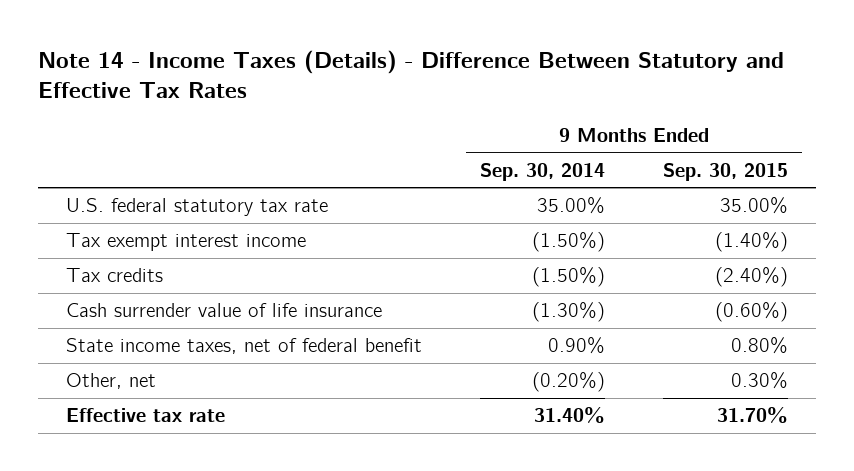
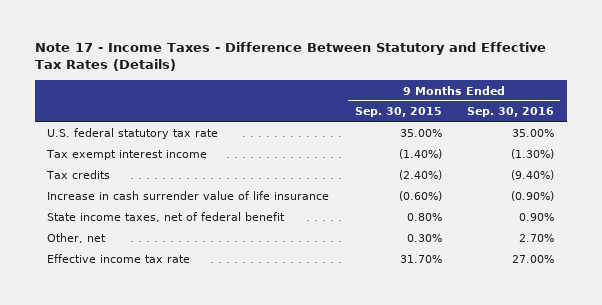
[37,49,784,99] Note 14 - Income Taxes (Details) - Difference Between Statutory and Effective Tax Rates -> [34,42,546,72] Note 17 - Income Taxes - Difference Between Statutory and Effective Tax Rates (Details)
[479,162,605,181] Sep. 30, 2014 -> none
none -> [467,107,555,118] Sep. 30, 2016
[66,303,383,318] Cash surrender value of life insurance -> [47,191,330,201] Increase in cash surrender value of life insurance
[66,408,226,423] Effective tax rate -> [47,254,191,264] Effective income tax rate

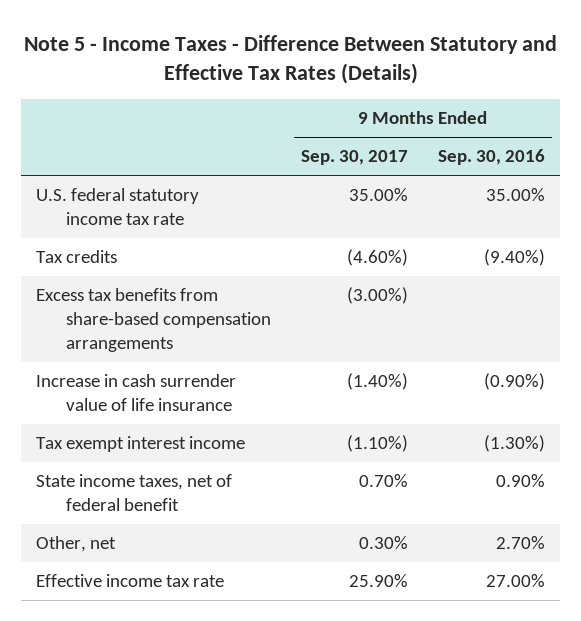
[34,42,546,72] Note 17 - Income Taxes - Difference Between Statutory and Effective Tax Rates (Details) -> [23,34,557,85] Note 5 - Income Taxes - Difference Between Statutory and Effective Tax Rates (Details)
[354,107,442,118] Sep. 30, 2015 -> none
none -> [301,150,409,166] Sep. 30, 2017
[47,128,219,140] U.S. federal statutory tax rate -> [36,188,200,225] U.S. federal statutory income tax rate
none -> [36,288,272,352] Excess tax benefits from share-based compensation arrangements
[46,150,208,161] Tax exempt interest income -> [36,436,246,453] Tax exempt interest income

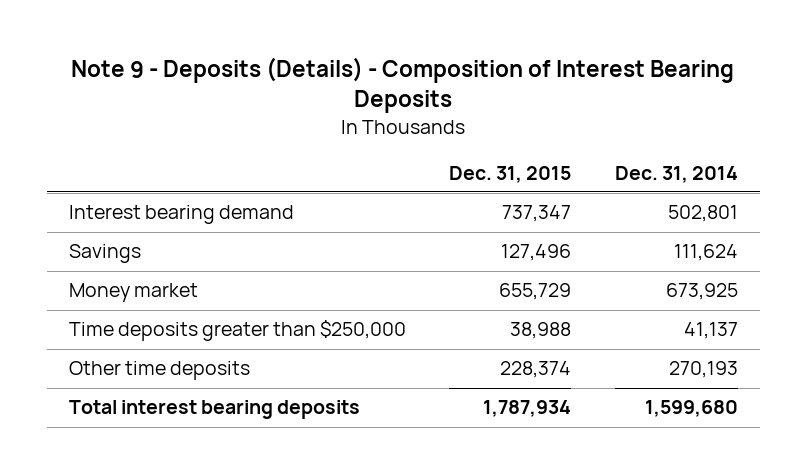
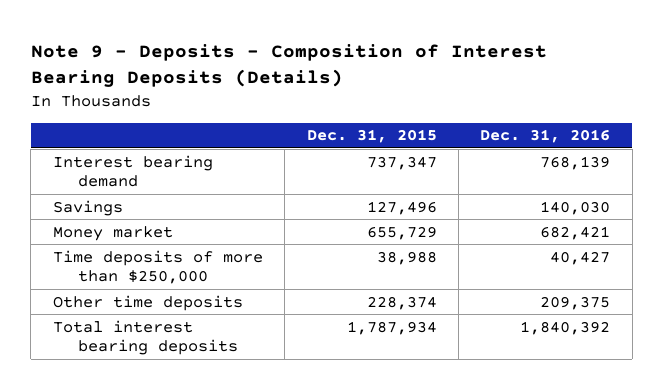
[71,57,735,114] Note 9 - Deposits (Details) - Composition of Interest Bearing Deposits -> [30,43,547,88] Note 9 - Deposits - Composition of Interest Bearing Deposits (Details)
[615,165,739,183] Dec. 31, 2014 -> none
none -> [480,129,611,144] Dec. 31, 2016
[68,320,406,342] Time deposits greater than $250,000 -> [52,249,263,285] Time deposits of more than $250,000

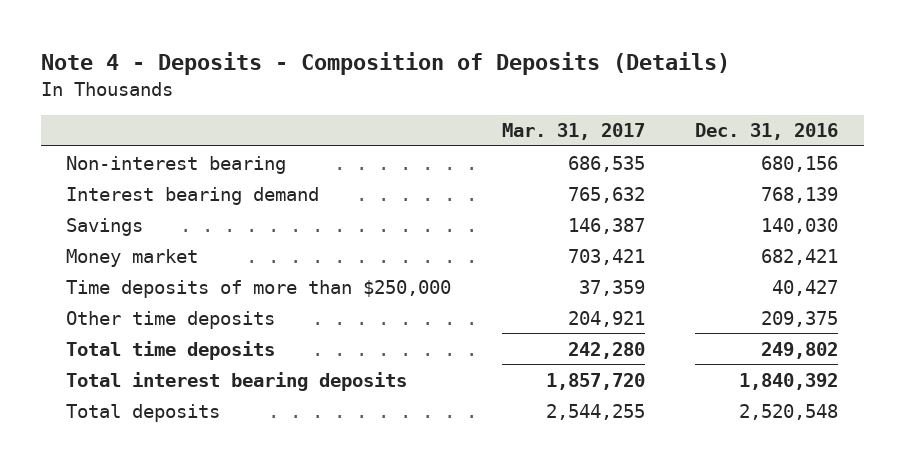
[30,43,547,88] Note 9 - Deposits - Composition of Interest Bearing Deposits (Details) -> [41,52,731,76] Note 4 - Deposits - Composition of Deposits (Details)
[306,129,437,144] Dec. 31, 2015 -> none
none -> [501,123,645,141] Mar. 31, 2017
none -> [66,155,287,174] Non-interest bearing
none -> [66,340,276,360] Total time deposits
none -> [66,403,221,422] Total deposits

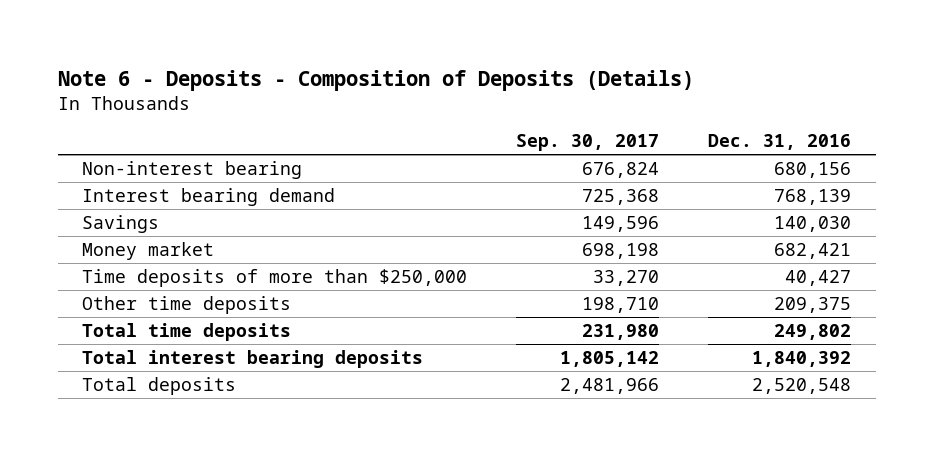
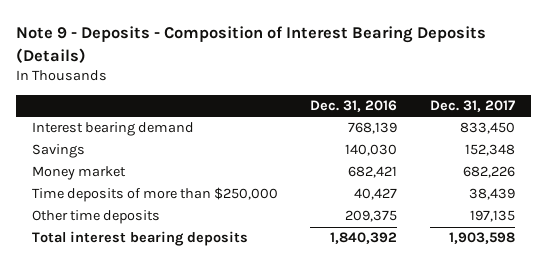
[57,69,694,91] Note 6 - Deposits - Composition of Deposits (Details) -> [15,26,486,63] Note 9 - Deposits - Composition of Interest Bearing Deposits (Details)
[516,134,660,152] Sep. 30, 2017 -> none
none -> [429,100,515,113] Dec. 31, 2017
[82,160,303,179] Non-interest bearing -> none
[82,322,292,341] Total time deposits -> none
[82,376,237,395] Total deposits -> none

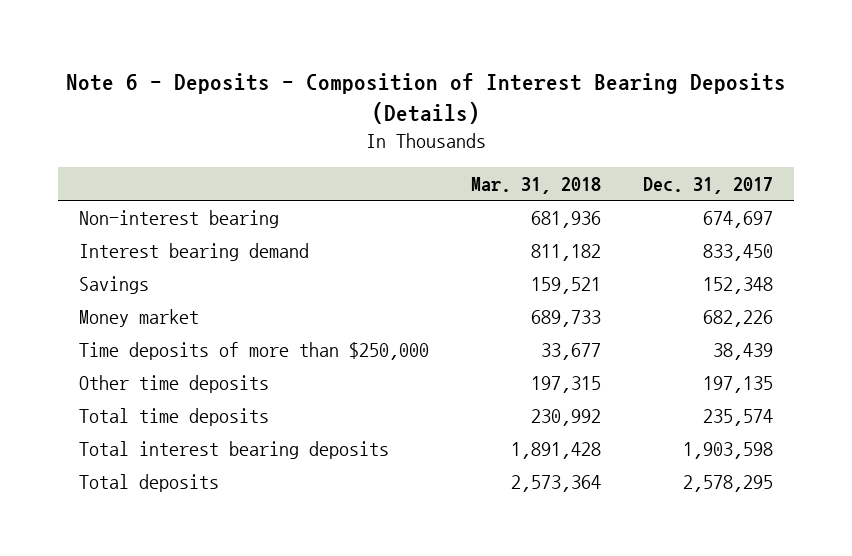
[15,26,486,63] Note 9 - Deposits - Composition of Interest Bearing Deposits (Details) -> [65,72,786,124] Note 6 - Deposits - Composition of Interest Bearing Deposits (Details)
[310,100,398,113] Dec. 31, 2016 -> none
none -> [470,176,601,194] Mar. 31, 2018
none -> [78,210,279,229] Non-interest bearing
none -> [78,408,269,427] Total time deposits
none -> [78,474,219,493] Total deposits

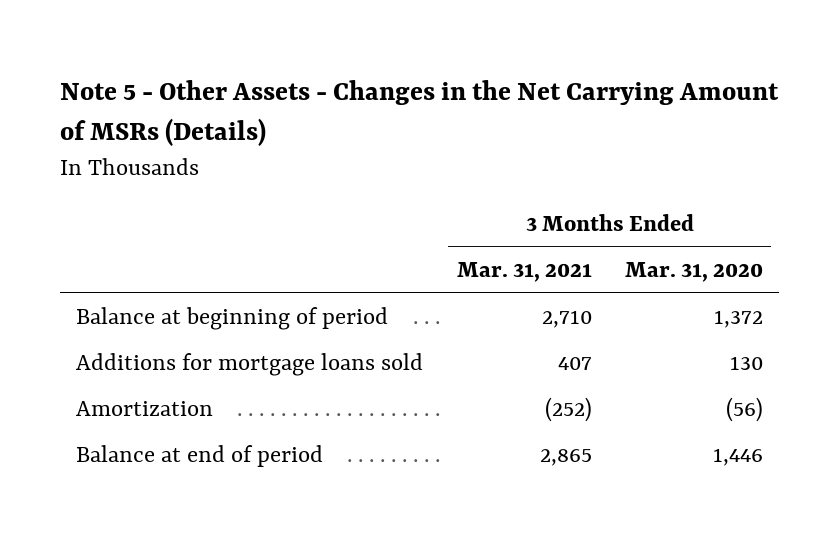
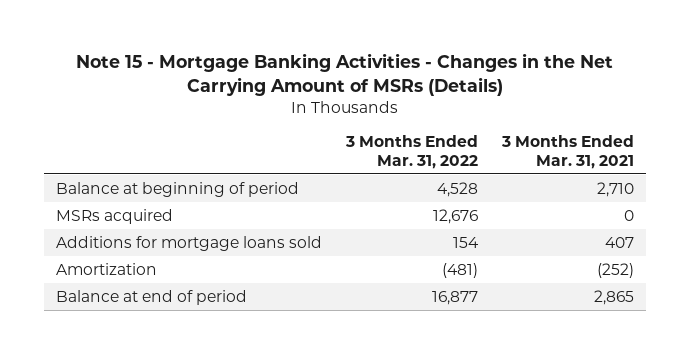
[59,79,779,146] Note 5 - Other Assets - Changes in the Net Carrying Amount of MSRs (Details) -> [76,53,614,96] Note 15 - Mortgage Banking Activities - Changes in the Net Carrying Amount of MSRs (Details)
[624,261,763,282] Mar. 31, 2020 -> none
none -> [345,134,479,169] 3 Months Ended Mar. 31, 2022
none -> [56,208,174,224] MSRs acquired

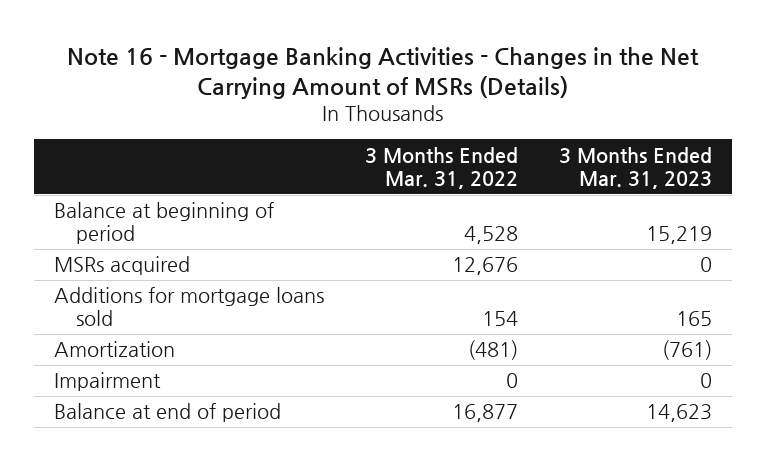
[76,53,614,96] Note 15 - Mortgage Banking Activities - Changes in the Net Carrying Amount of MSRs (Details) -> [66,46,699,99] Note 16 - Mortgage Banking Activities - Changes in the Net Carrying Amount of MSRs (Details)
[501,134,635,169] 3 Months Ended Mar. 31, 2021 -> none
none -> [558,146,712,189] 3 Months Ended Mar. 31, 2023
none -> [54,372,162,392] Impairment

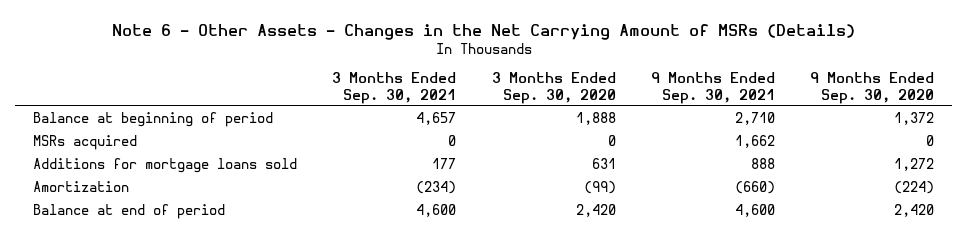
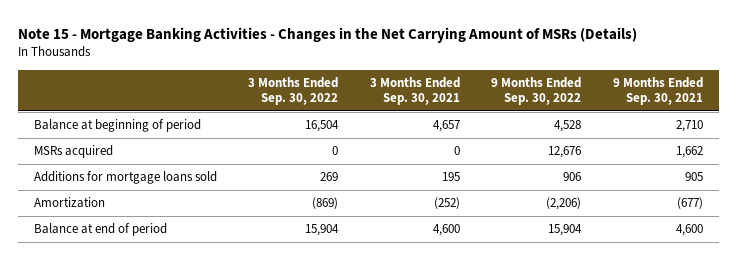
[111,23,855,40] Note 6 - Other Assets - Changes in the Net Carrying Amount of MSRs (Details) -> [18,26,638,43] Note 15 - Mortgage Banking Activities - Changes in the Net Carrying Amount of MSRs (Details)
[491,72,616,104] 3 Months Ended Sep. 30, 2020 -> none
[810,72,935,104] 9 Months Ended Sep. 30, 2020 -> none
none -> [248,76,339,106] 3 Months Ended Sep. 30, 2022
none -> [491,76,582,106] 9 Months Ended Sep. 30, 2022
[432,158,457,170] 177 -> [441,172,460,182] 195
[750,158,775,170] 888 -> [684,172,703,182] 905
[416,181,457,195] (234) -> [433,197,460,210] (252)
[734,181,775,195] (660) -> [676,197,703,210] (677)

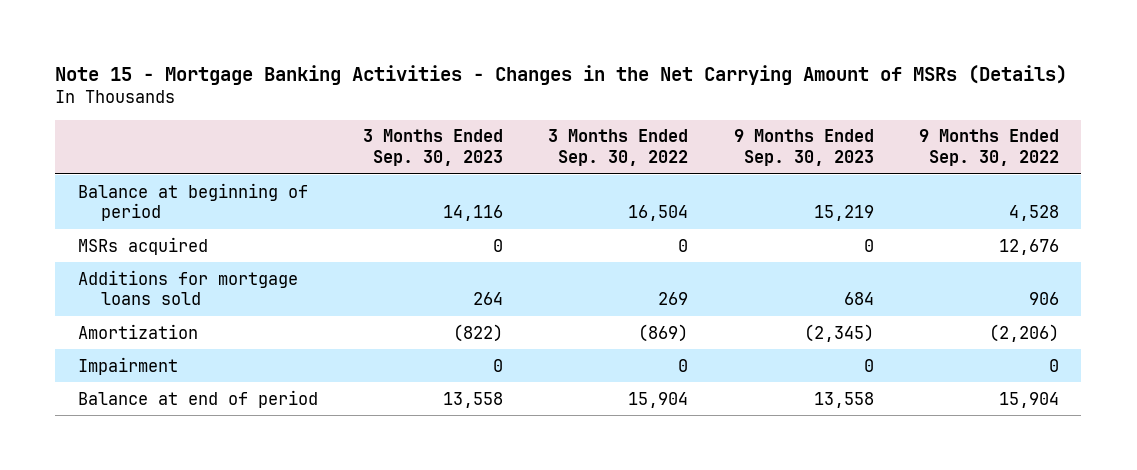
[369,76,460,106] 3 Months Ended Sep. 30, 2021 -> none
[612,76,703,106] 9 Months Ended Sep. 30, 2021 -> none
none -> [363,129,504,167] 3 Months Ended Sep. 30, 2023
none -> [733,129,874,167] 9 Months Ended Sep. 30, 2023
none -> [78,356,179,375] Impairment

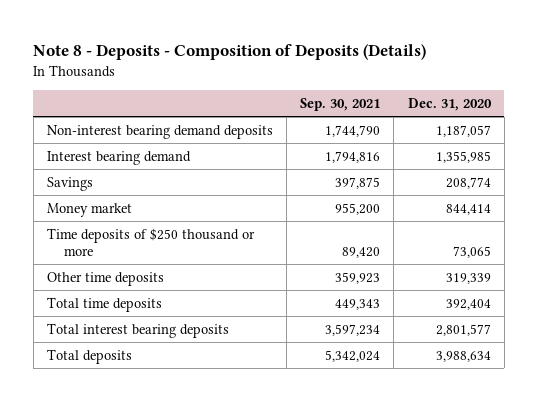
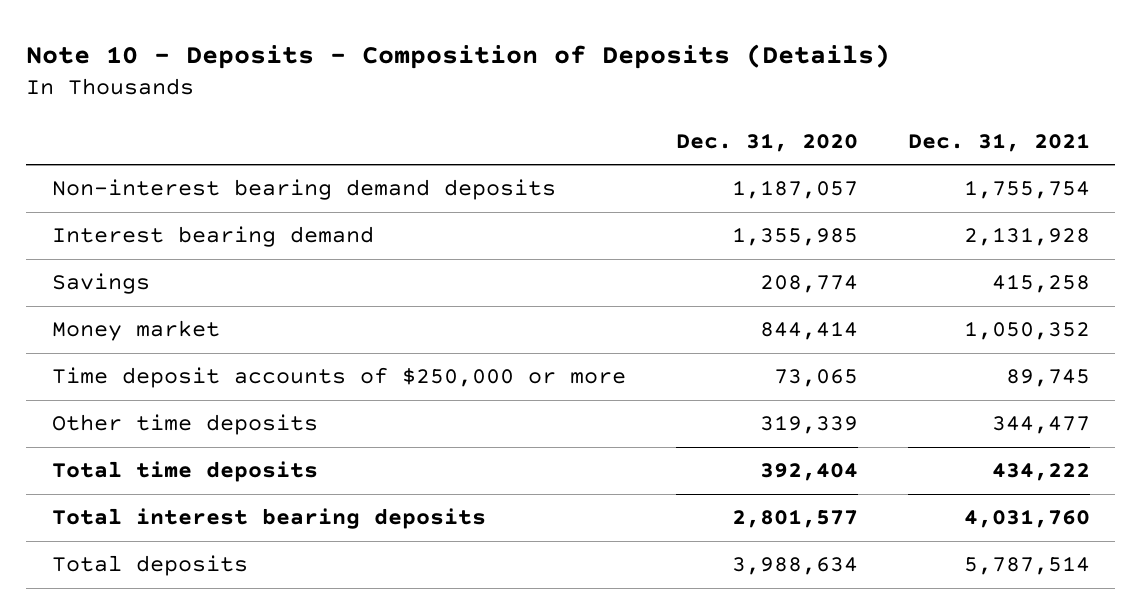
[33,44,427,61] Note 8 - Deposits - Composition of Deposits (Details) -> [26,43,891,69] Note 10 - Deposits - Composition of Deposits (Details)
[300,97,381,111] Sep. 30, 2021 -> none
none -> [908,132,1091,152] Dec. 31, 2021
[46,227,255,256] Time deposits of $250 thousand or more -> [51,367,626,389] Time deposit accounts of $250,000 or more

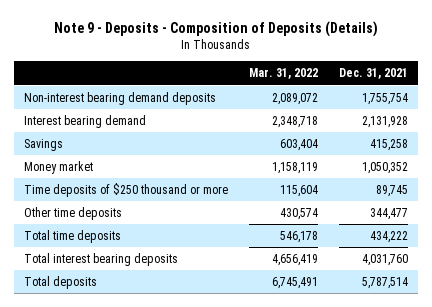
[26,43,891,69] Note 10 - Deposits - Composition of Deposits (Details) -> [54,20,379,37] Note 9 - Deposits - Composition of Deposits (Details)
[675,132,858,152] Dec. 31, 2020 -> none
none -> [249,68,319,80] Mar. 31, 2022
[51,367,626,389] Time deposit accounts of $250,000 or more -> [24,182,229,197] Time deposits of $250 thousand or more

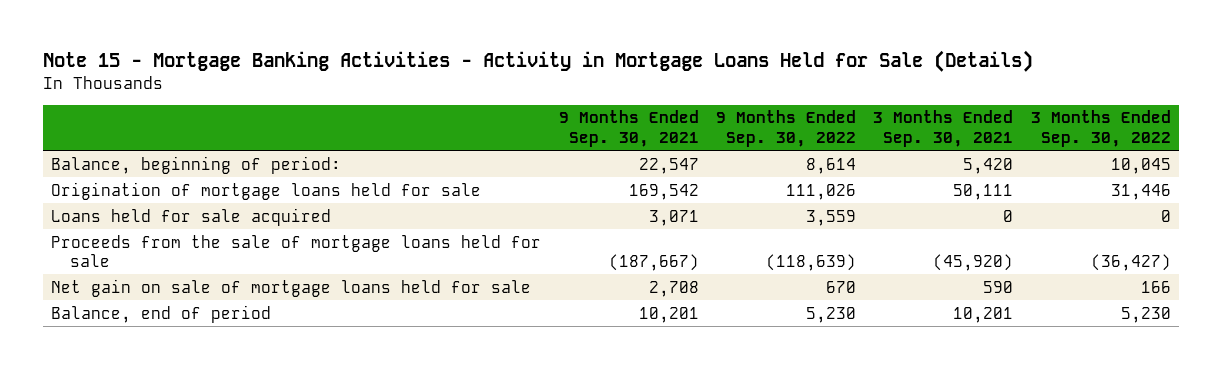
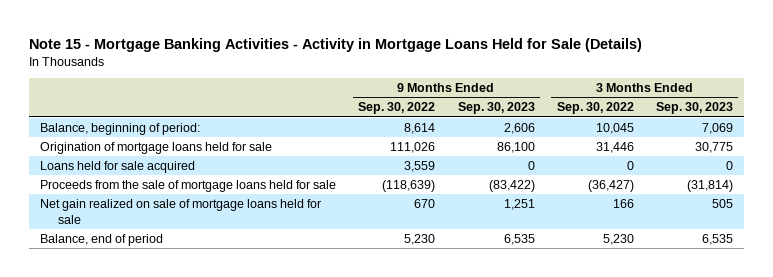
[558,110,699,147] 9 Months Ended Sep. 30, 2021 -> none
[873,110,1014,147] 3 Months Ended Sep. 30, 2021 -> none
none -> [457,102,535,115] Sep. 30, 2023
none -> [655,102,733,115] Sep. 30, 2023
[51,278,532,297] Net gain on sale of mortgage loans held for sale -> [40,198,322,224] Net gain realized on sale of mortgage loans held for sale

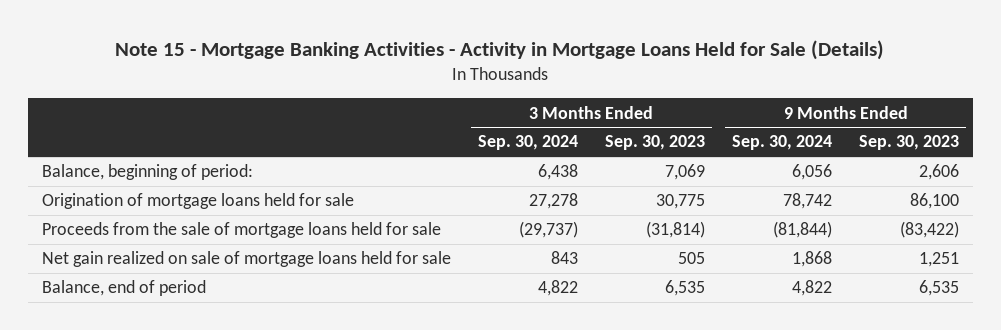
[358,102,436,115] Sep. 30, 2022 -> none
[556,102,634,115] Sep. 30, 2022 -> none
none -> [477,135,578,151] Sep. 30, 2024
none -> [732,135,833,151] Sep. 30, 2024
[40,160,196,173] Loans held for sale acquired -> none

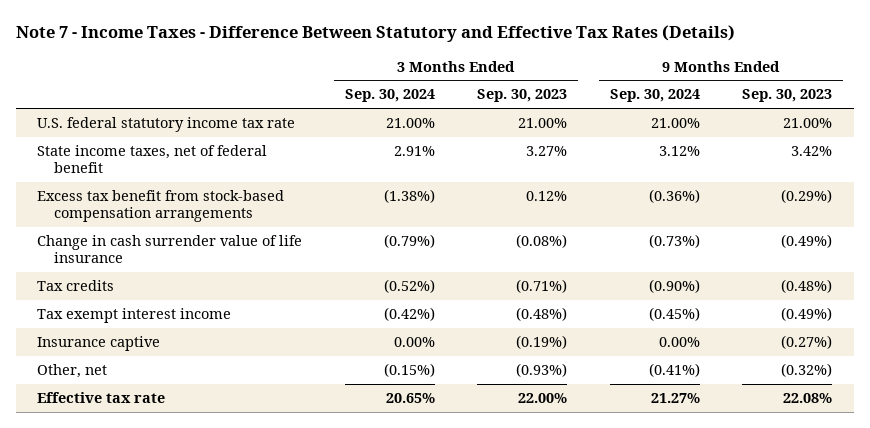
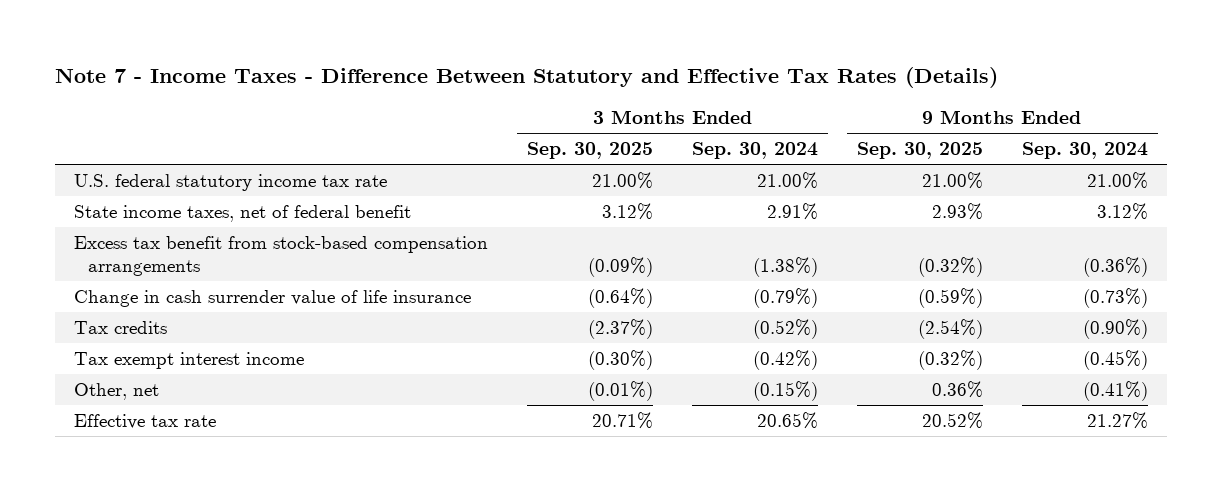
[477,89,568,103] Sep. 30, 2023 -> none
[742,89,833,103] Sep. 30, 2023 -> none
none -> [527,142,654,160] Sep. 30, 2025
none -> [856,142,983,160] Sep. 30, 2025
[37,336,161,352] Insurance captive -> none

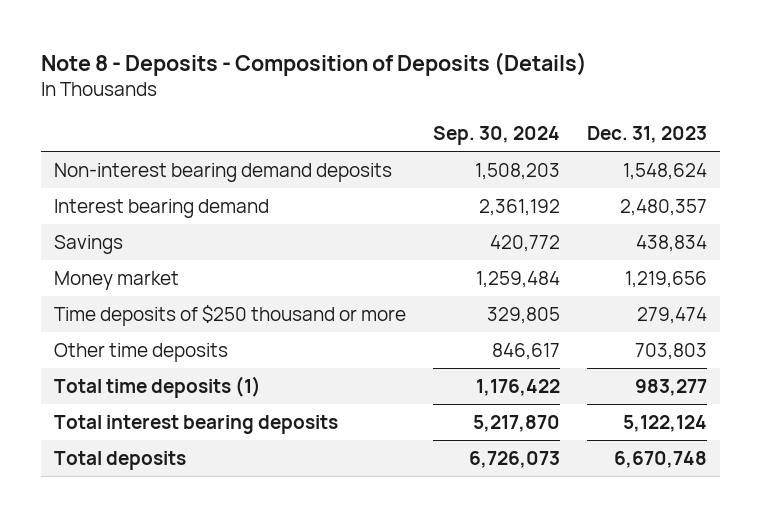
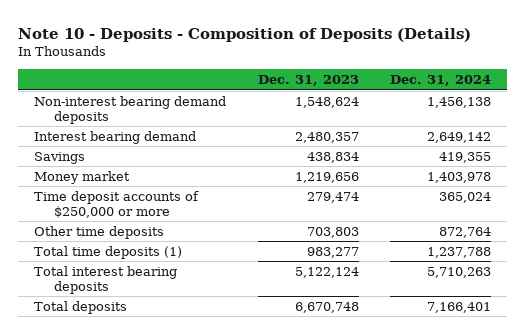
[41,51,588,76] Note 8 - Deposits - Composition of Deposits (Details) -> [18,27,472,42] Note 10 - Deposits - Composition of Deposits (Details)
[432,125,560,145] Sep. 30, 2024 -> none
none -> [390,75,492,87] Dec. 31, 2024
[54,305,407,327] Time deposits of $250 thousand or more -> [34,190,200,218] Time deposit accounts of $250,000 or more

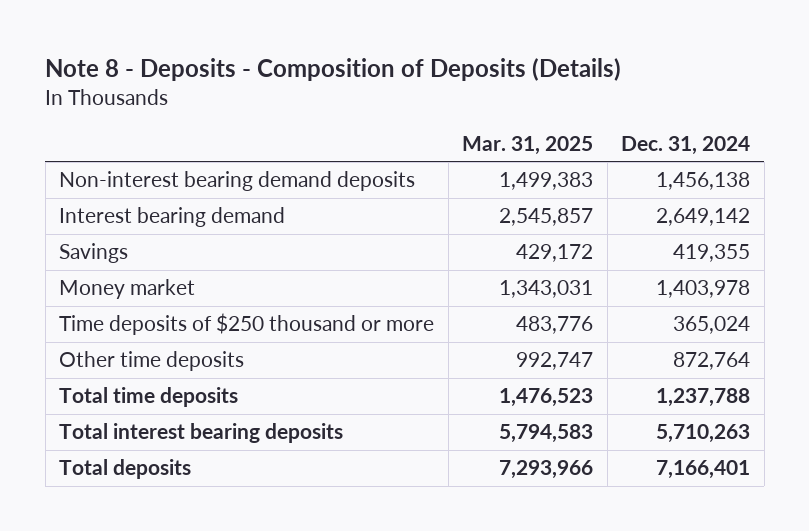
[18,27,472,42] Note 10 - Deposits - Composition of Deposits (Details) -> [45,57,622,81] Note 8 - Deposits - Composition of Deposits (Details)
[257,75,359,87] Dec. 31, 2023 -> none
none -> [462,135,594,155] Mar. 31, 2025
[34,190,200,218] Time deposit accounts of $250,000 or more -> [59,313,435,336] Time deposits of $250 thousand or more
[34,245,183,259] Total time deposits (1) -> [59,387,239,408] Total time deposits

